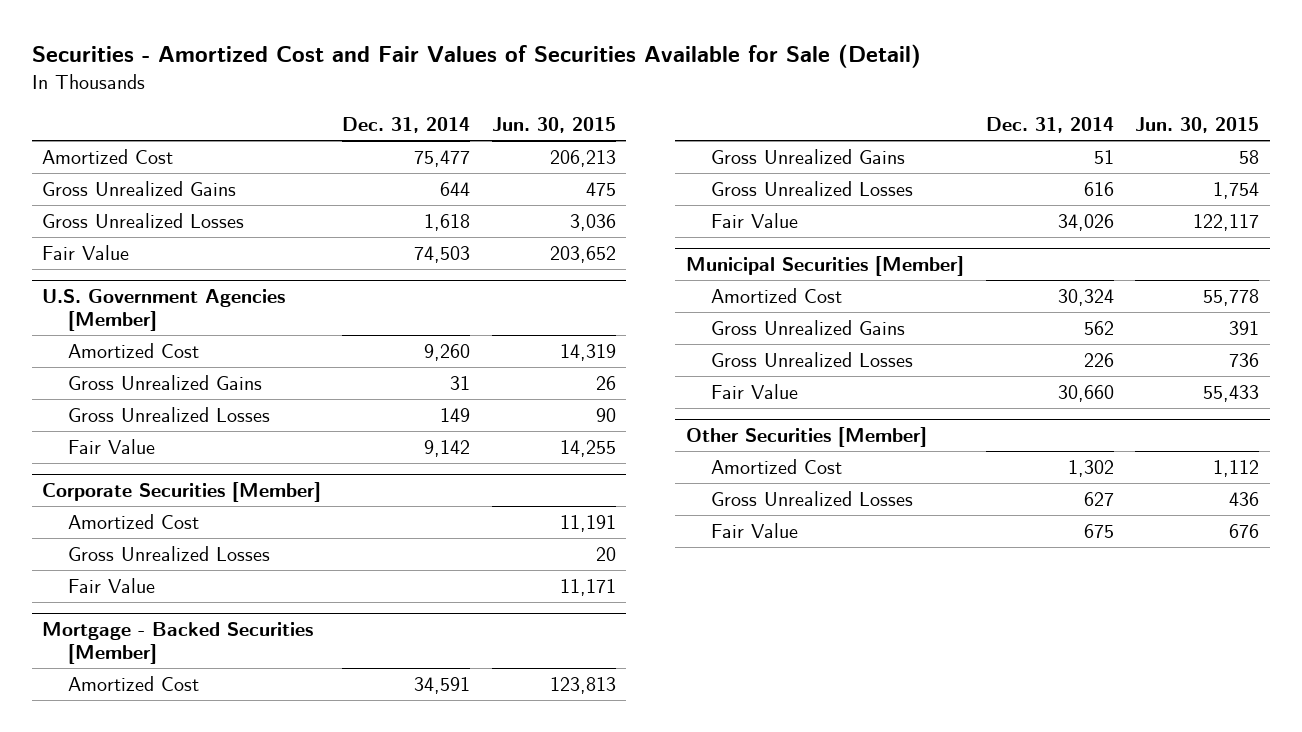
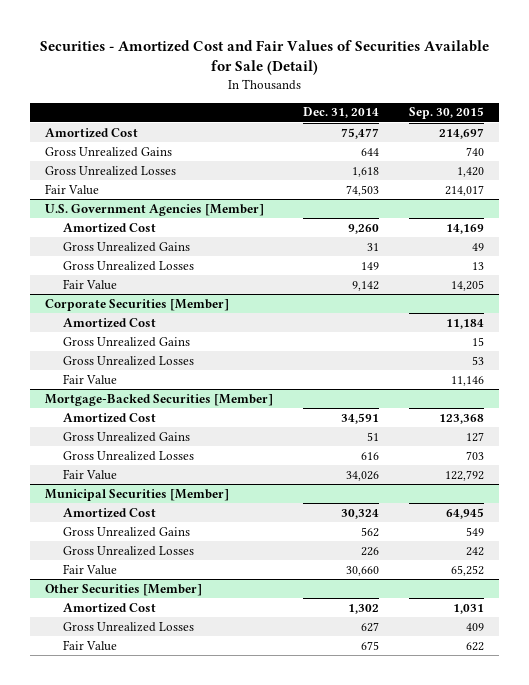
[491,117,616,134] Jun. 30, 2015 -> none
none -> [408,107,484,120] Sep. 30, 2015
none -> [62,336,190,347] Gross Unrealized Gains
[42,622,314,665] Mortgage - Backed Securities [Member] -> [45,393,274,406] Mortgage-Backed Securities [Member]

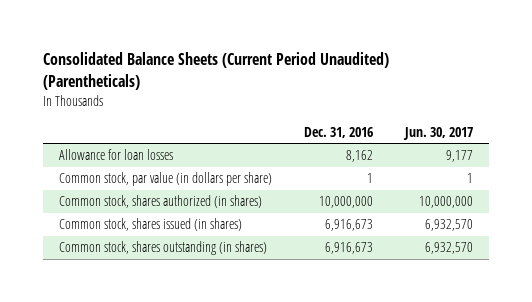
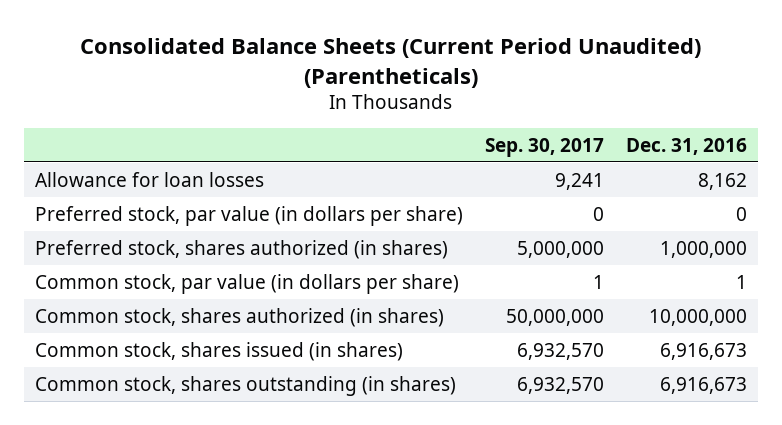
[403,126,474,140] Jun. 30, 2017 -> none
none -> [485,137,605,157] Sep. 30, 2017
none -> [35,205,464,226] Preferred stock, par value (in dollars per share)
none -> [35,239,449,259] Preferred stock, shares authorized (in shares)

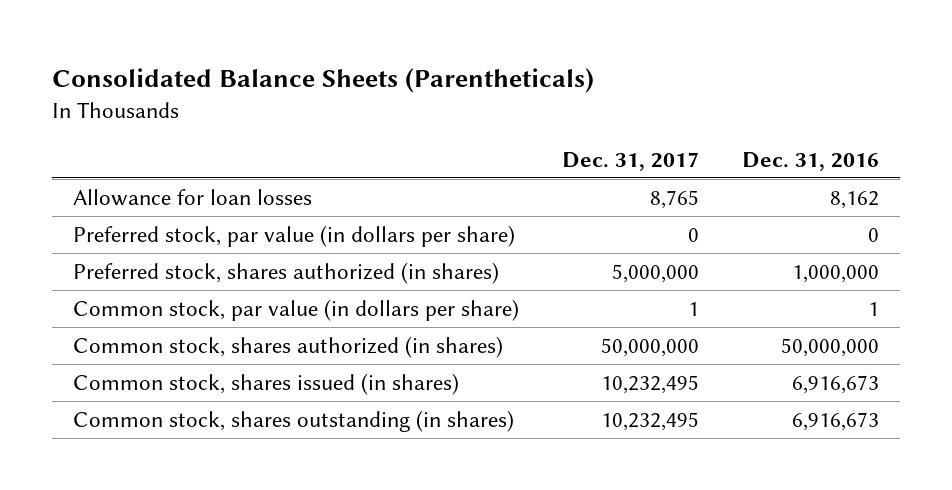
[80,38,702,88] Consolidated Balance Sheets (Current Period Unaudited) (Parentheticals) -> [51,68,594,94] Consolidated Balance Sheets (Parentheticals)
[485,137,605,157] Sep. 30, 2017 -> none
none -> [562,151,700,171] Dec. 31, 2017
[648,308,747,326] 10,000,000 -> [780,338,879,358] 50,000,000

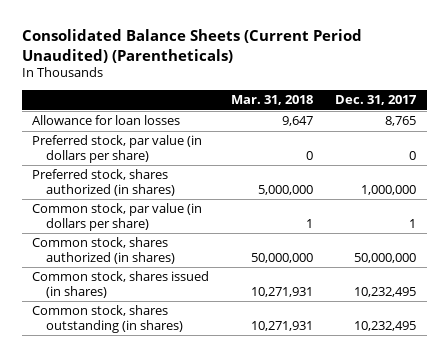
[51,68,594,94] Consolidated Balance Sheets (Parentheticals) -> [21,29,362,63] Consolidated Balance Sheets (Current Period Unaudited) (Parentheticals)
[741,151,879,171] Dec. 31, 2016 -> none
none -> [231,95,314,106] Mar. 31, 2018
[612,264,700,284] 5,000,000 -> [360,184,416,195] 1,000,000

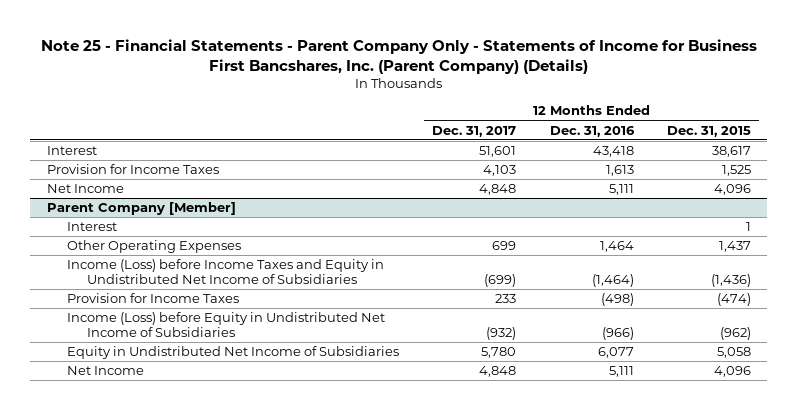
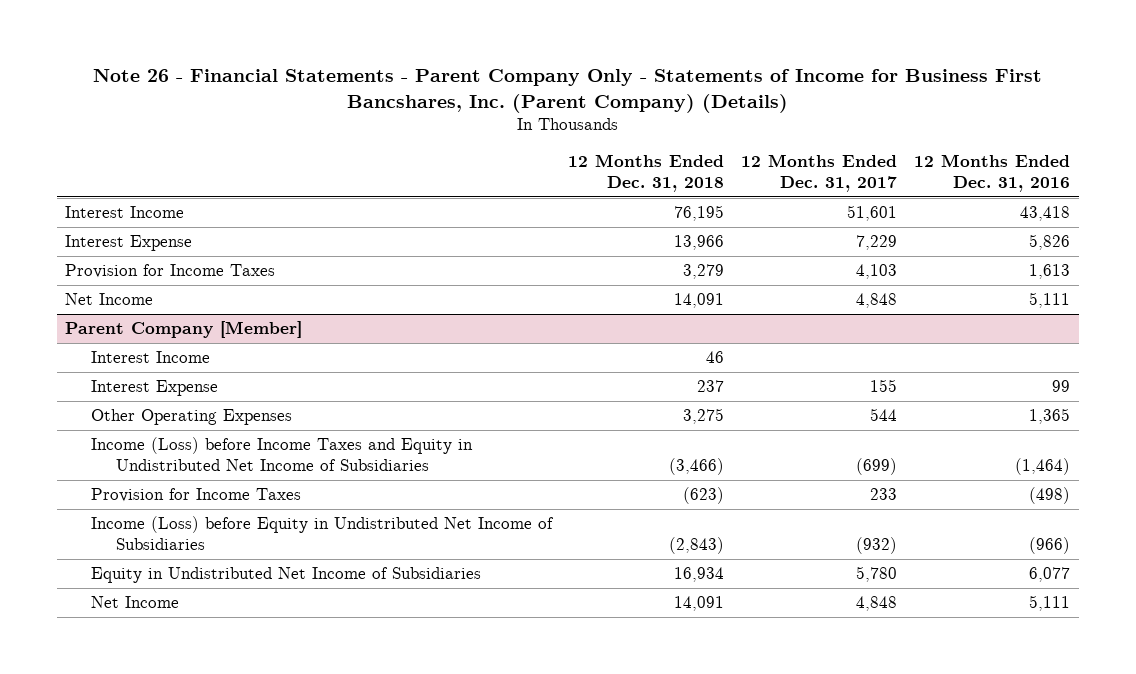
[40,38,757,74] Note 25 - Financial Statements - Parent Company Only - Statements of Income for Business First Bancshares, Inc. (Parent Company) (Details) -> [92,69,1042,114] Note 26 - Financial Statements - Parent Company Only - Statements of Income for Business First Bancshares, Inc. (Parent Company) (Details)
[666,125,751,137] Dec. 31, 2015 -> none
none -> [568,154,725,192] 12 Months Ended Dec. 31, 2018
[46,146,97,156] Interest -> [65,206,185,219] Interest Income
none -> [65,235,193,252] Interest Expense
[67,222,118,232] Interest -> [90,351,210,364] Interest Income
none -> [90,380,218,397] Interest Expense
[492,241,517,251] 699 -> [870,408,898,422] 544
[599,241,634,253] 1,464 -> [1029,408,1071,425] 1,365

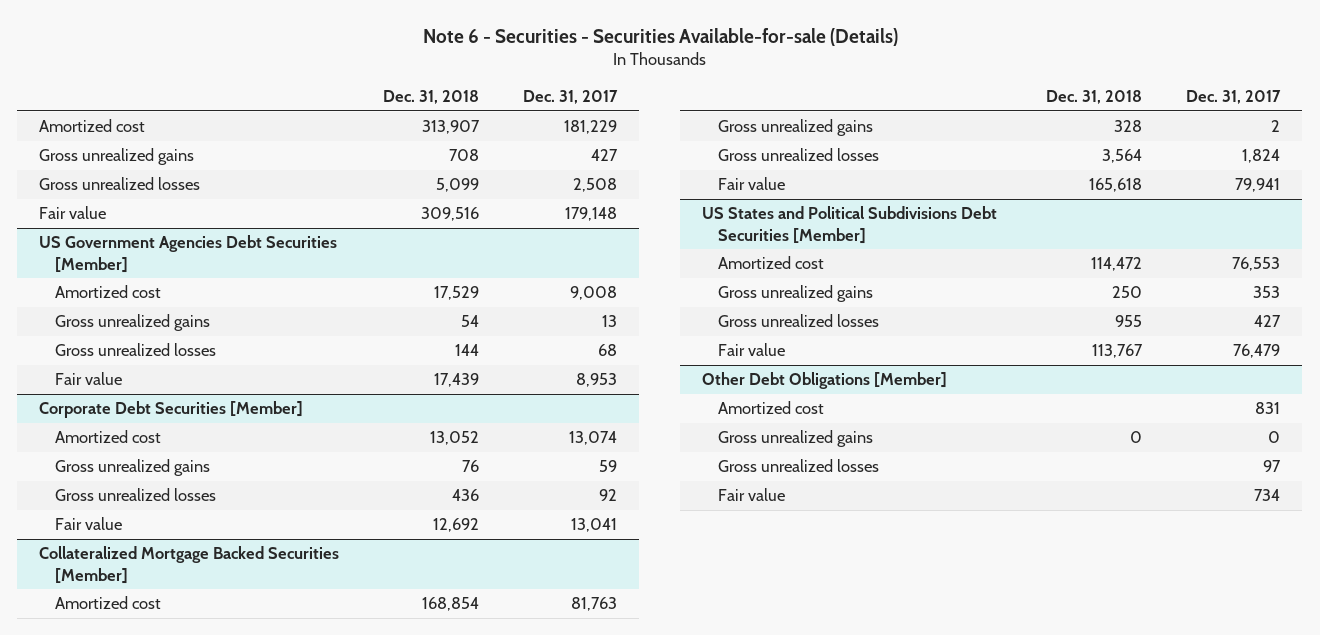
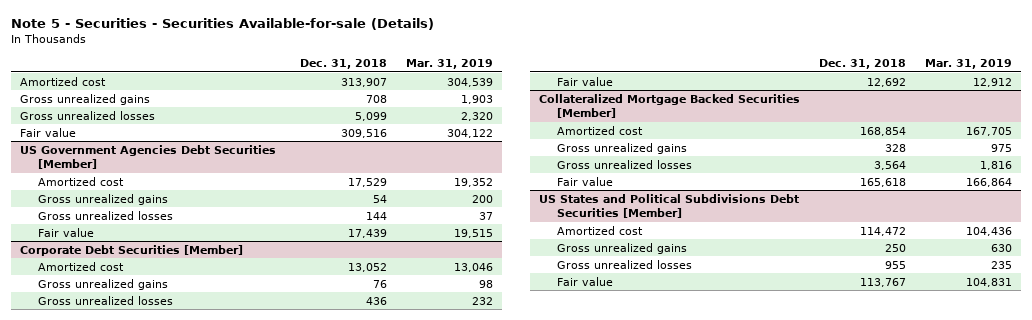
[422,27,898,46] Note 6 - Securities - Securities Available-for-sale (Details) -> [10,18,434,31] Note 5 - Securities - Securities Available-for-sale (Details)
[523,89,619,104] Dec. 31, 2017 -> none
none -> [405,59,493,70] Mar. 31, 2019
[702,372,948,390] Other Debt Obligations [Member] -> none
[717,401,824,415] Amortized cost -> none
[717,430,873,448] Gross unrealized gains -> none
[717,459,879,473] Gross unrealized losses -> none
[717,488,785,502] Fair value -> none

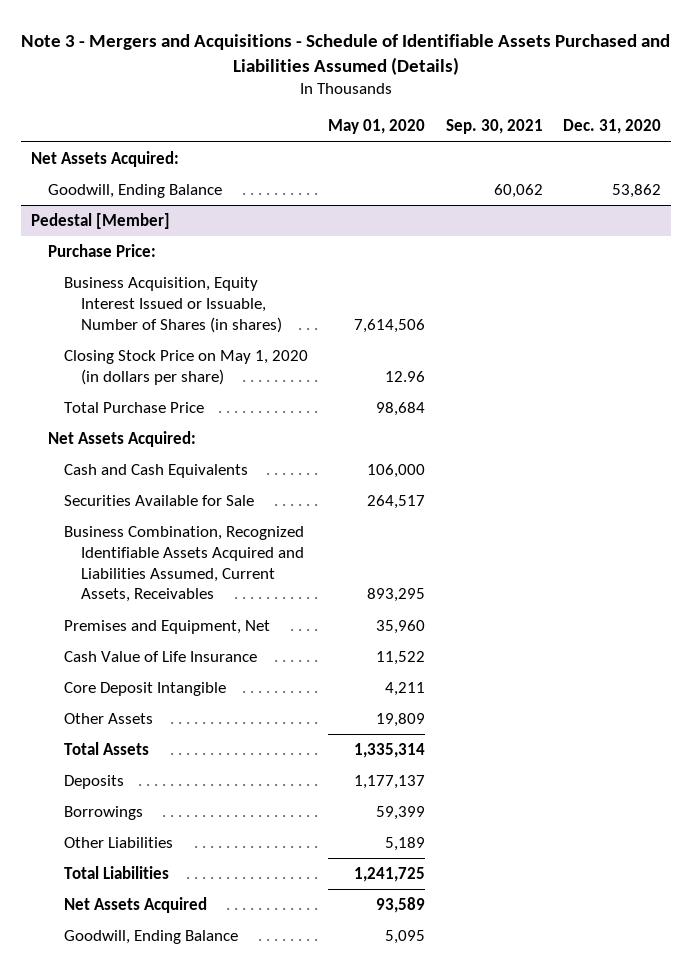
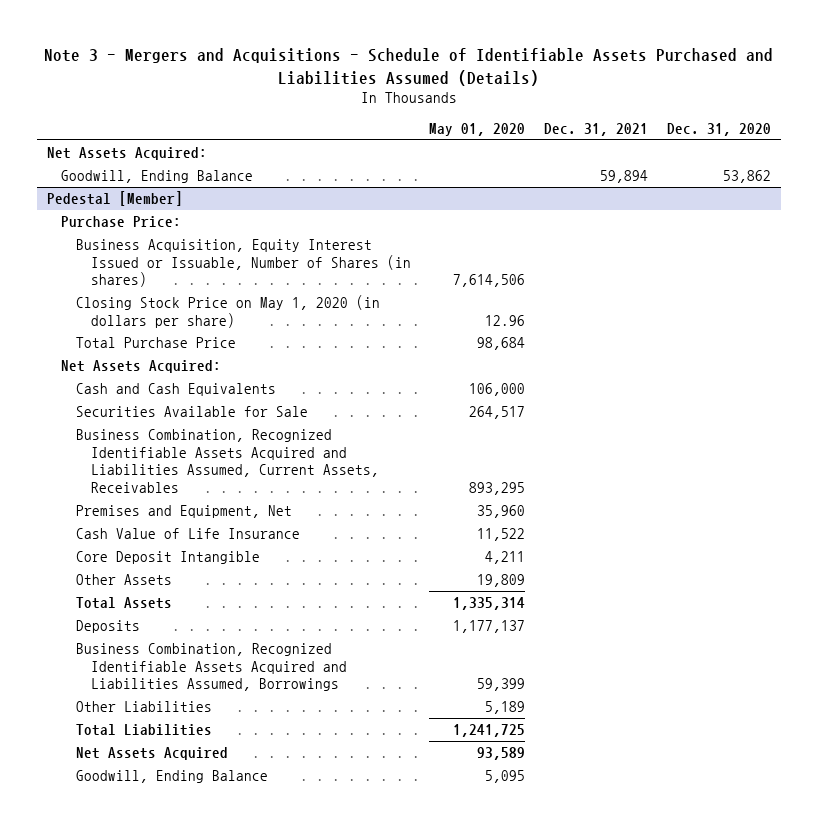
[445,119,543,135] Sep. 30, 2021 -> none
none -> [544,122,649,136] Dec. 31, 2021
[64,806,144,821] Borrowings -> [75,643,347,692] Business Combination, Recognized Identifiable Assets Acquired and Liabilities Assumed, Borrowings

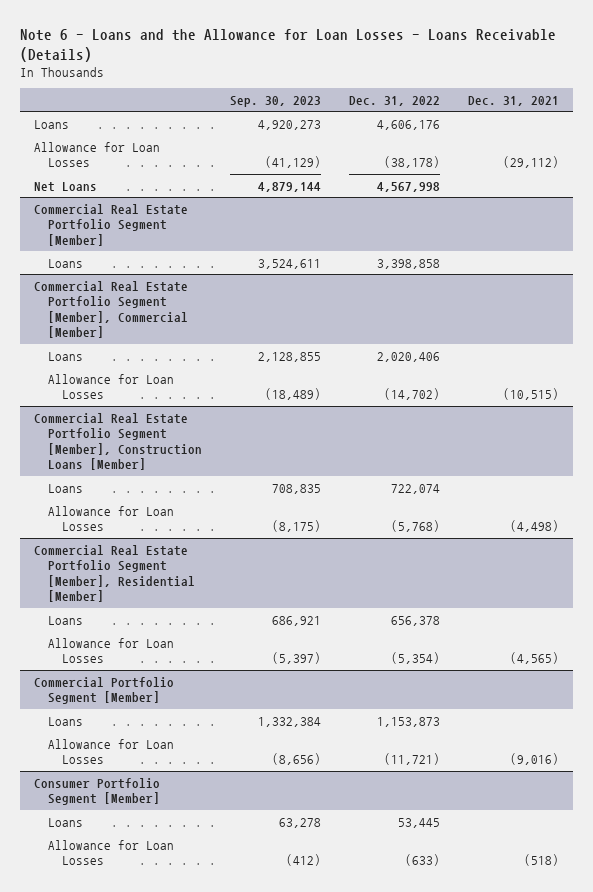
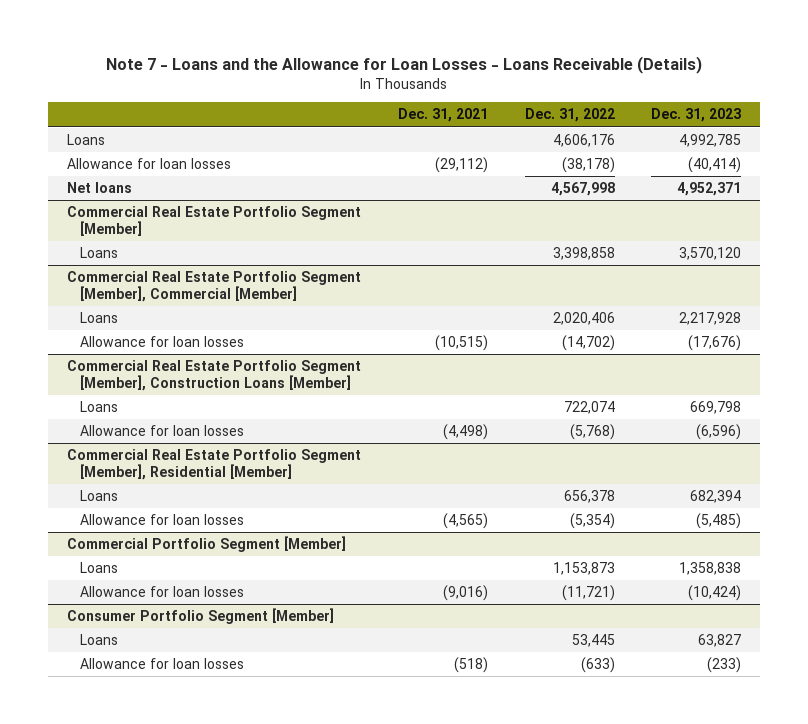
[19,29,556,62] Note 6 - Loans and the Allowance for Loan Losses - Loans Receivable (Details) -> [106,55,703,74] Note 7 - Loans and the Allowance for Loan Losses - Loans Receivable (Details)
[230,95,322,107] Sep. 30, 2023 -> none
none -> [651,108,742,123] Dec. 31, 2023
[33,141,160,168] Allowance for Loan Losses -> [66,158,231,170] Allowance for loan losses
[33,181,97,192] Net Loans -> [66,182,132,194] Net loans
[48,373,175,400] Allowance for Loan Losses -> [79,336,244,348] Allowance for loan losses
[48,505,175,532] Allowance for Loan Losses -> [79,425,244,437] Allowance for loan losses
[48,637,175,664] Allowance for Loan Losses -> [79,514,244,526] Allowance for loan losses
[48,738,175,765] Allowance for Loan Losses -> [79,586,244,598] Allowance for loan losses
[48,839,175,866] Allowance for Loan Losses -> [79,658,244,670] Allowance for loan losses

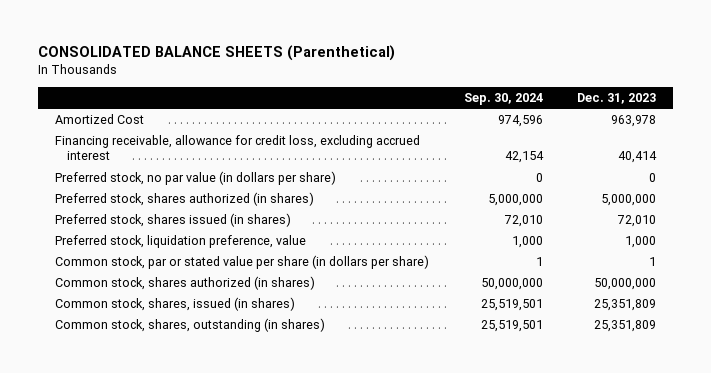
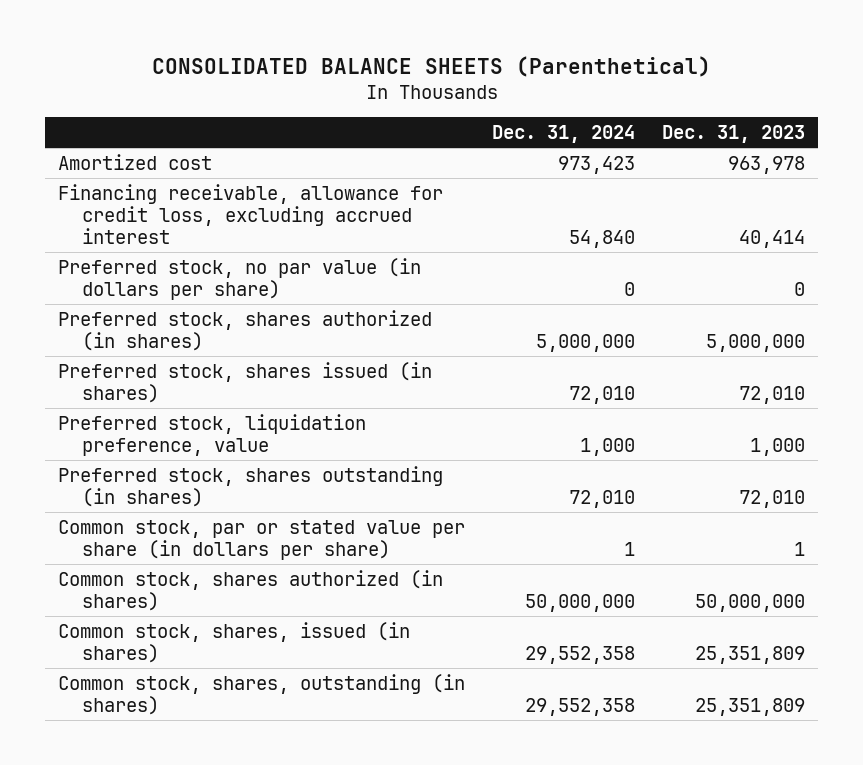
[463,92,543,105] Sep. 30, 2024 -> none
none -> [492,124,636,143] Dec. 31, 2024
[55,114,145,125] Amortized Cost -> [58,153,213,170] Amortized cost
none -> [58,465,444,507] Preferred stock, shares outstanding (in shares)

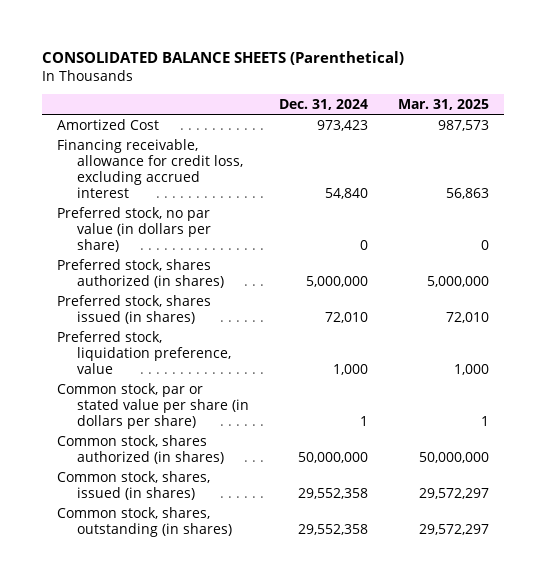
[661,124,805,143] Dec. 31, 2023 -> none
none -> [398,98,490,110] Mar. 31, 2025
[58,153,213,170] Amortized cost -> [57,118,160,130] Amortized Cost
[58,465,444,507] Preferred stock, shares outstanding (in shares) -> none

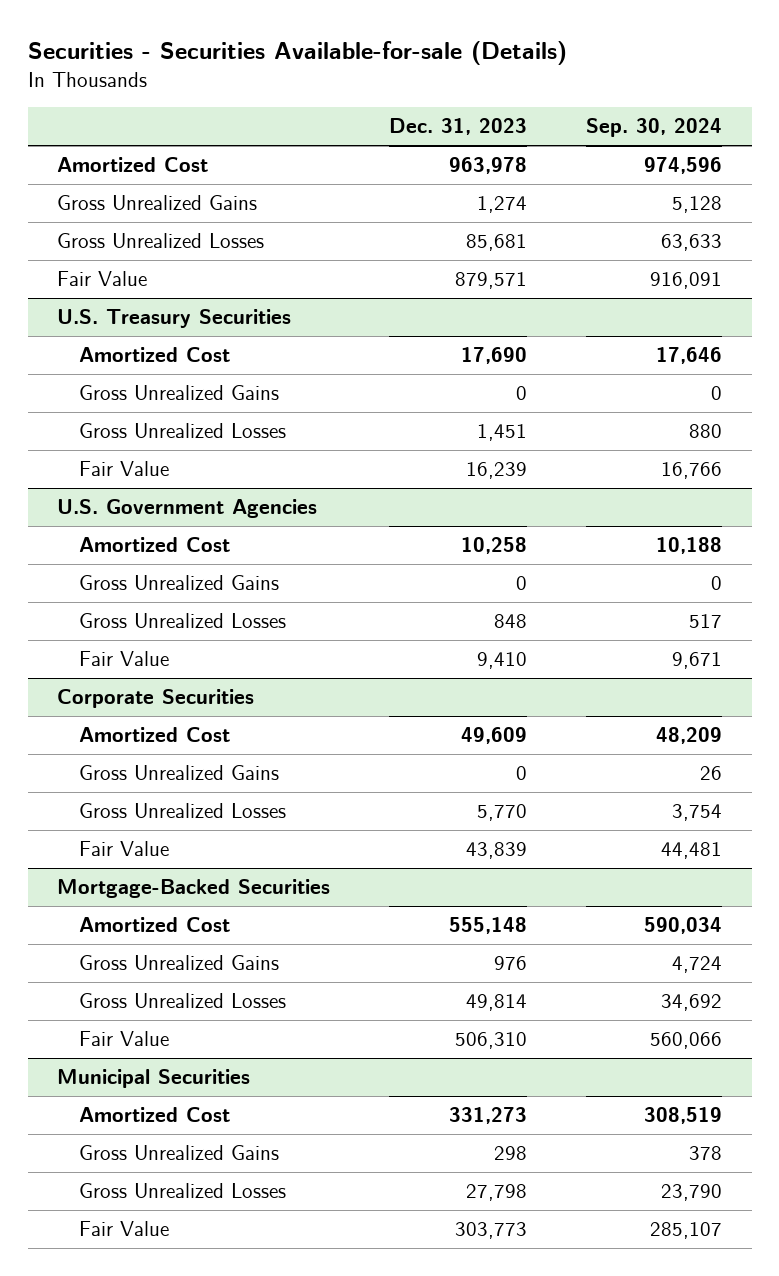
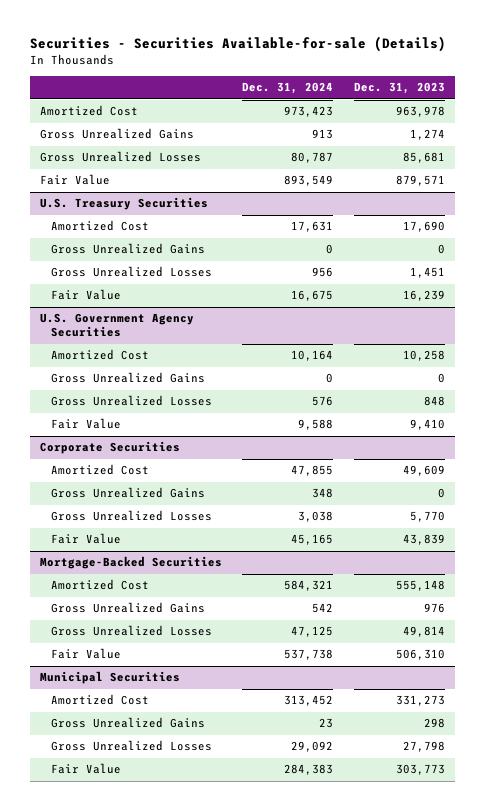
[586,118,723,138] Sep. 30, 2024 -> none
none -> [242,82,334,95] Dec. 31, 2024
[57,499,318,519] U.S. Government Agencies -> [40,313,195,338] U.S. Government Agency Securities

